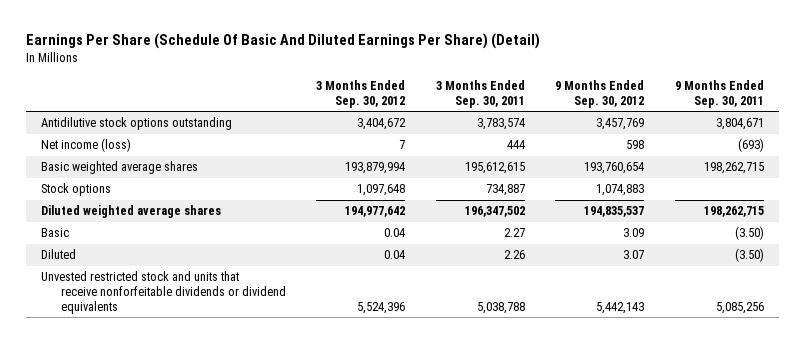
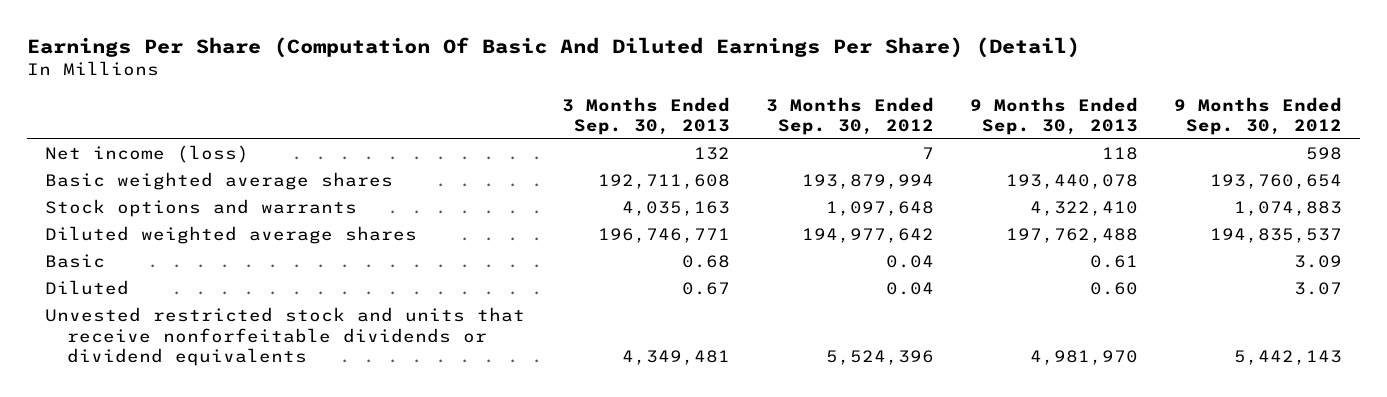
[25,33,540,50] Earnings Per Share (Schedule Of Basic And Diluted Earnings Per Share) (Detail) -> [27,36,1081,58] Earnings Per Share (Computation Of Basic And Diluted Earnings Per Share) (Detail)
[435,80,525,108] 3 Months Ended Sep. 30, 2011 -> none
[674,80,764,108] 9 Months Ended Sep. 30, 2011 -> none
none -> [561,96,730,136] 3 Months Ended Sep. 30, 2013
none -> [969,96,1138,136] 9 Months Ended Sep. 30, 2013
[41,117,233,131] Antidilutive stock options outstanding -> none
[41,183,112,197] Stock options -> [45,199,358,218] Stock options and warrants

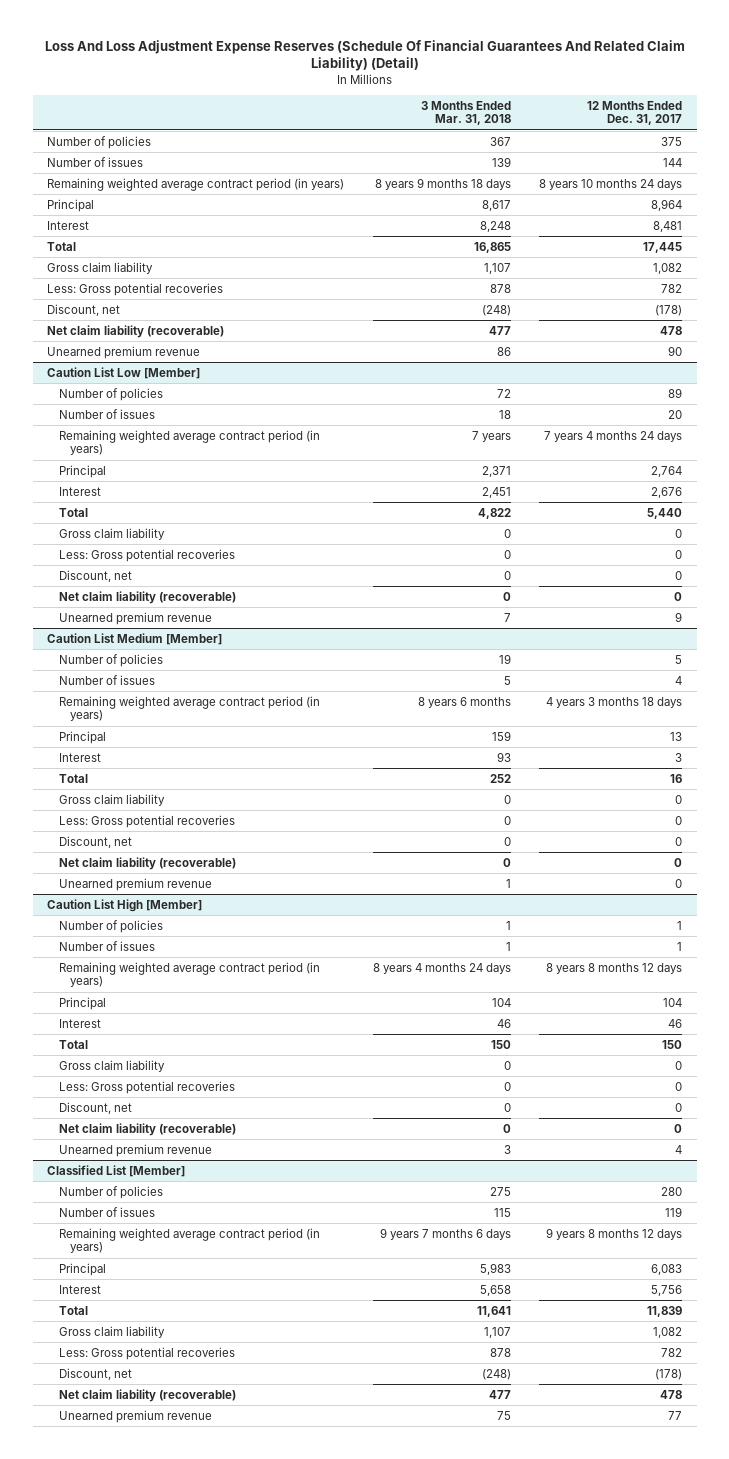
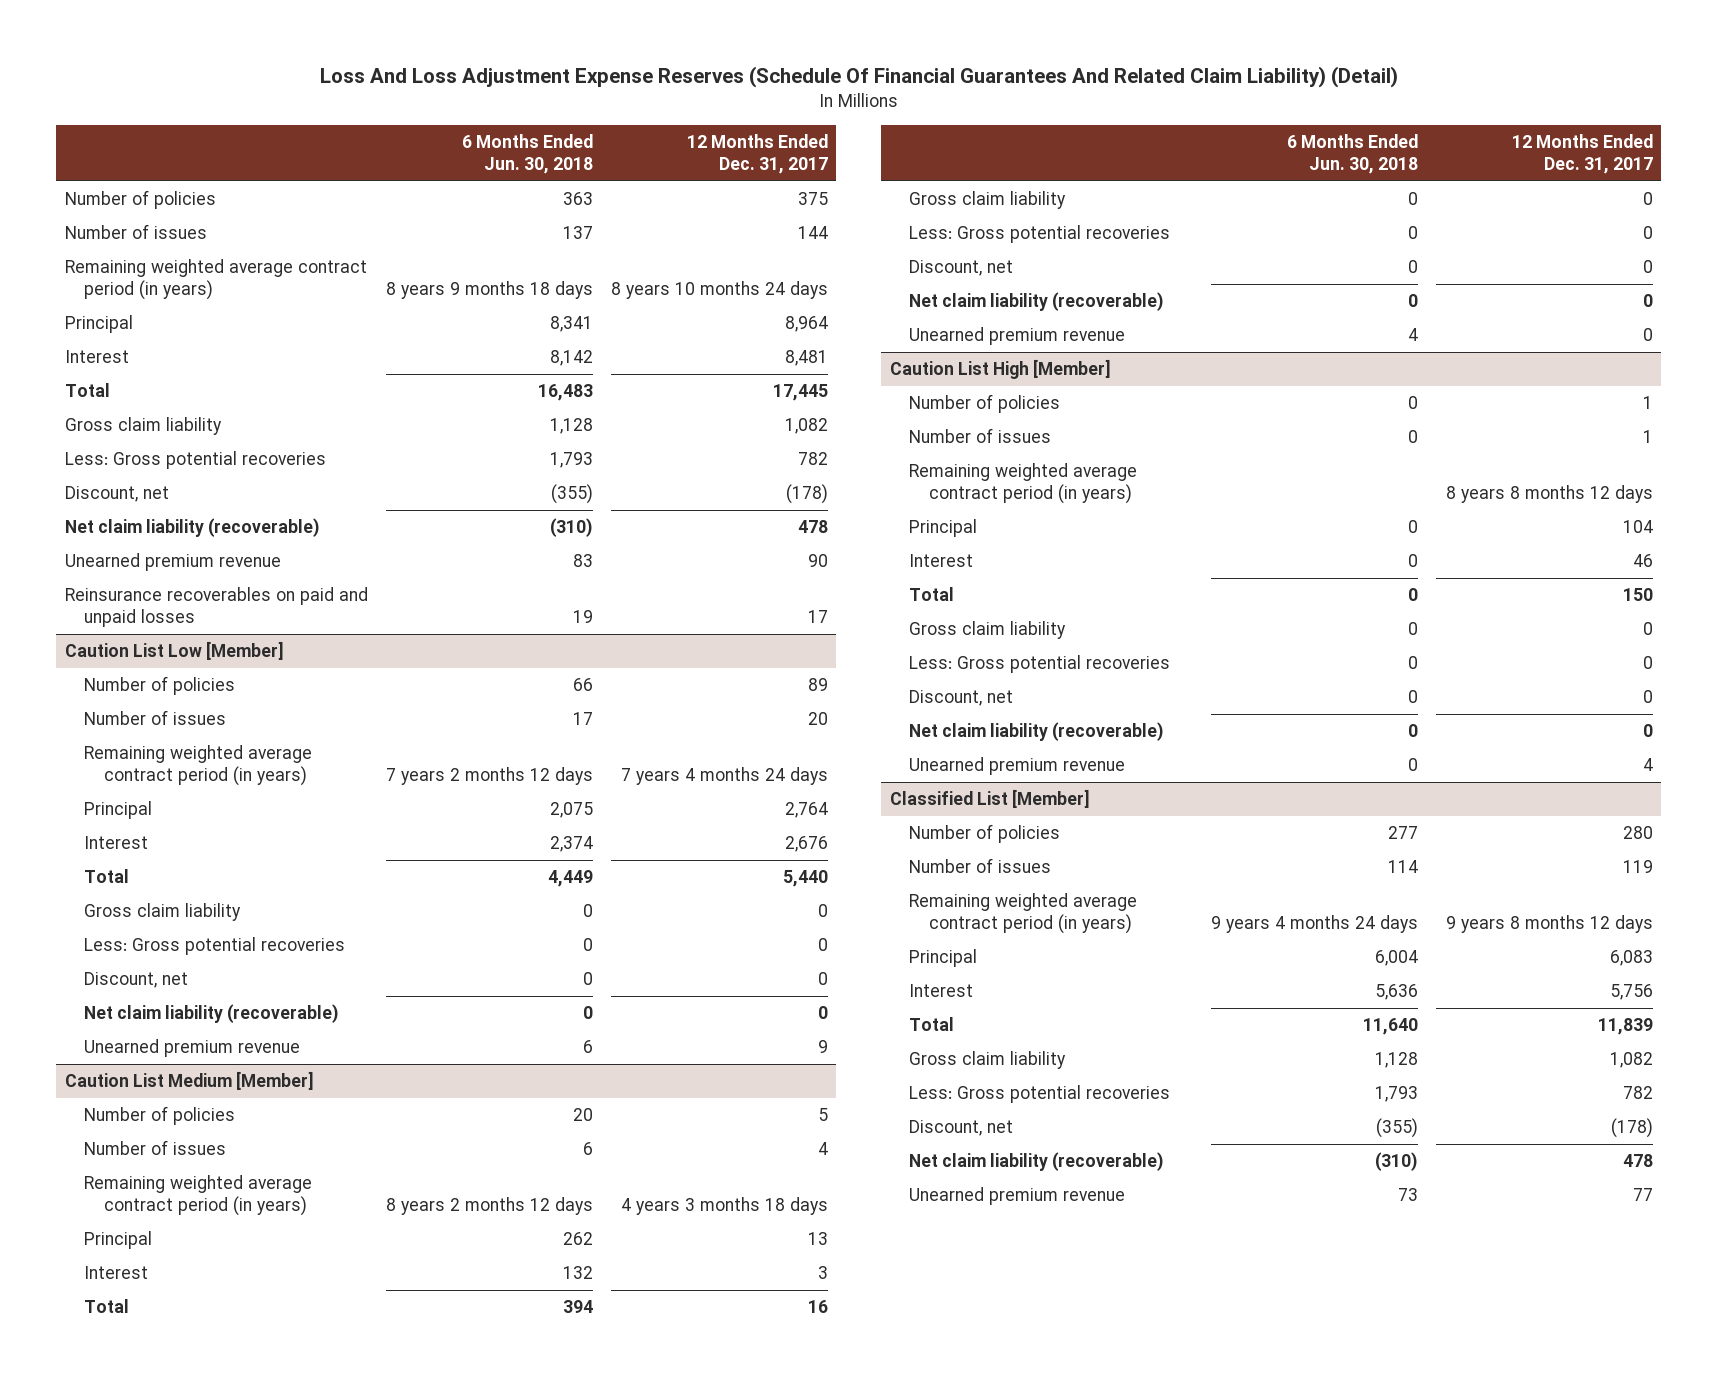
[420,100,511,126] 3 Months Ended Mar. 31, 2018 -> none
none -> [461,134,593,175] 6 Months Ended Jun. 30, 2018
none -> [64,587,368,628] Reinsurance recoverables on paid and unpaid losses

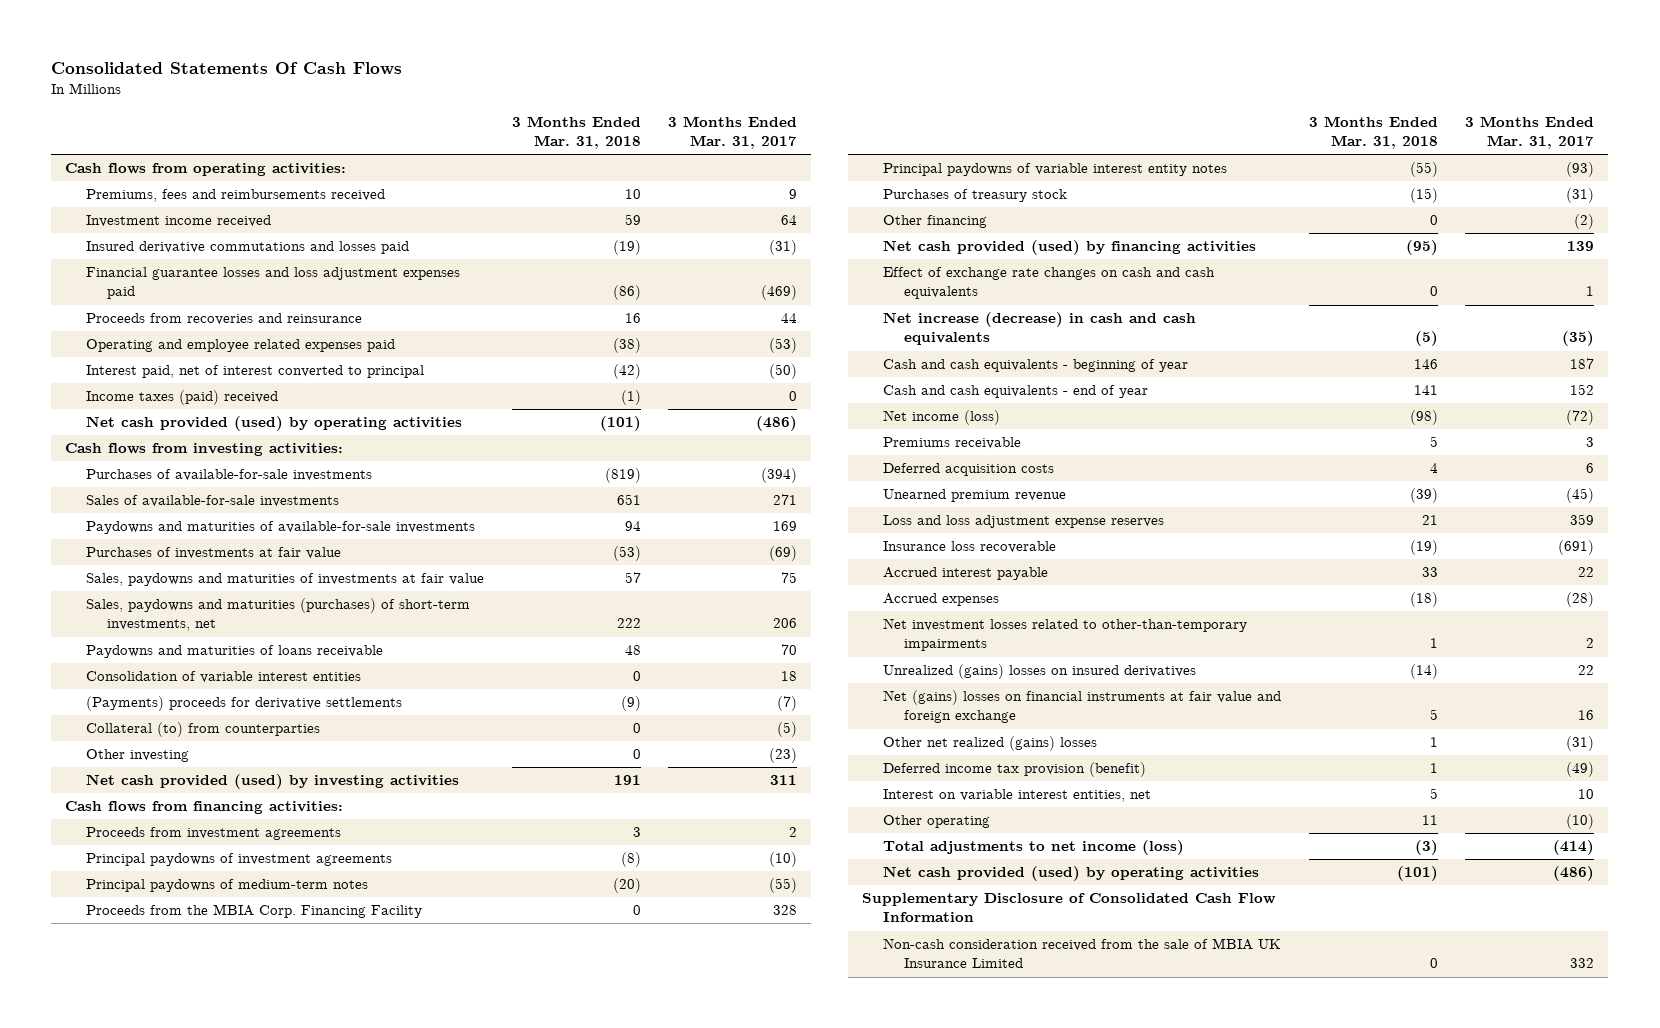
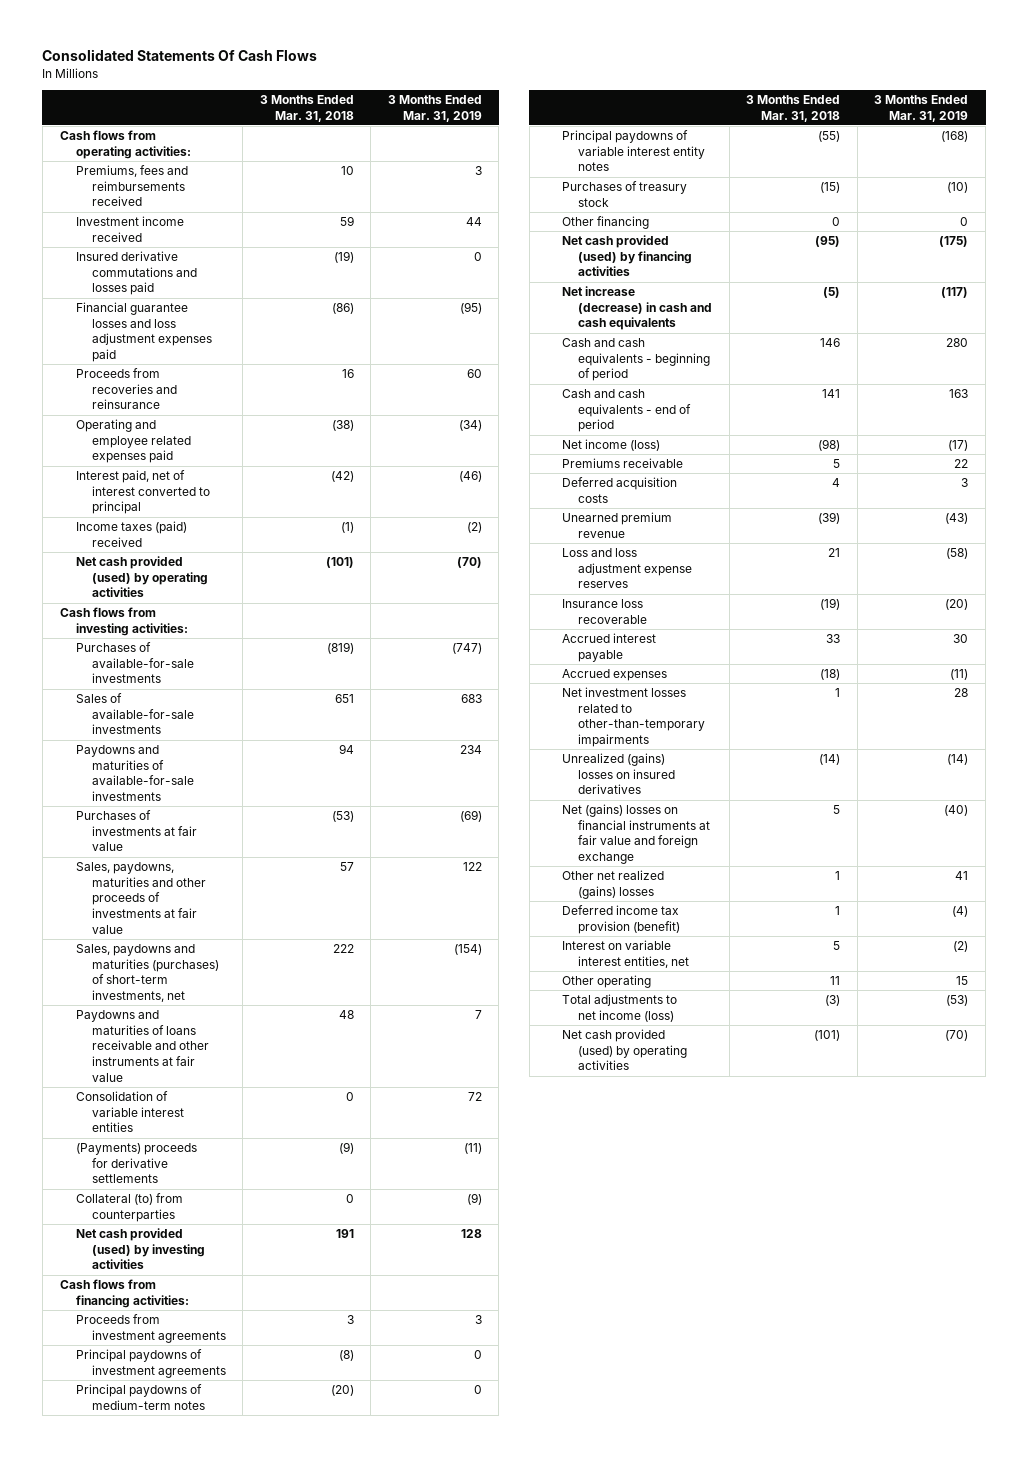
[668,116,798,150] 3 Months Ended Mar. 31, 2017 -> none
none -> [387,95,482,122] 3 Months Ended Mar. 31, 2019
[86,573,485,587] Sales, paydowns and maturities of investments at fair value -> [75,862,206,934] Sales, paydowns, maturities and other proceeds of investments at fair value
[86,645,384,659] Paydowns and maturities of loans receivable -> [75,1010,209,1082] Paydowns and maturities of loans receivable and other instruments at fair value
[86,749,190,763] Other investing -> none
[86,904,423,919] Proceeds from the MBIA Corp. Financing Facility -> none
[883,267,1216,300] Effect of exchange rate changes on cash and cash equivalents -> none
[883,359,1189,373] Cash and cash equivalents - beginning of year -> [562,338,711,382] Cash and cash equivalents - beginning of period
[883,385,1149,399] Cash and cash equivalents - end of year -> [562,389,692,433] Cash and cash equivalents - end of period
[862,893,1277,923] Supplementary Disclosure of Consolidated Cash Flow Information -> none
[883,938,1282,969] Non-cash consideration received from the sale of MBIA UK Insurance Limited -> none

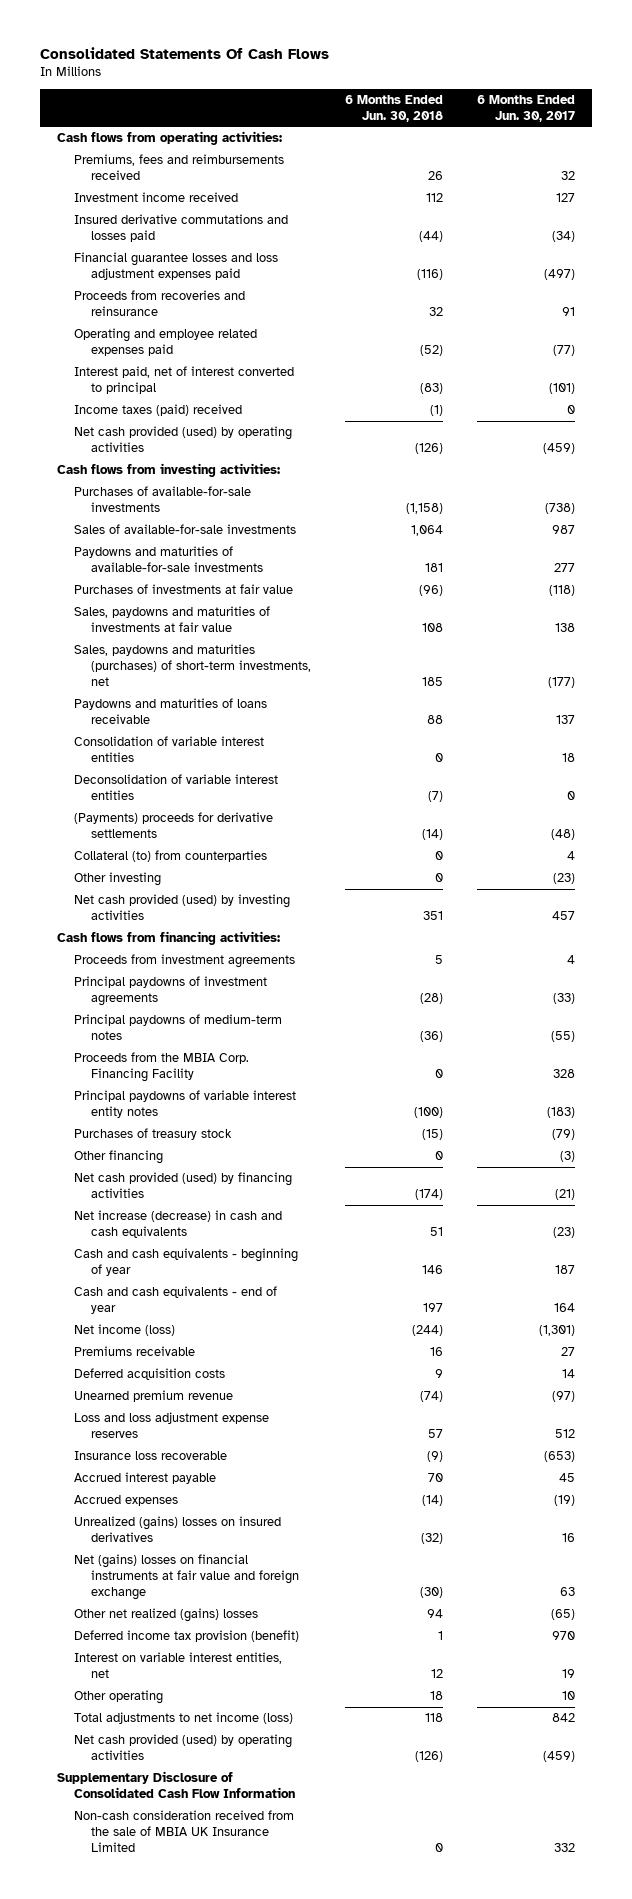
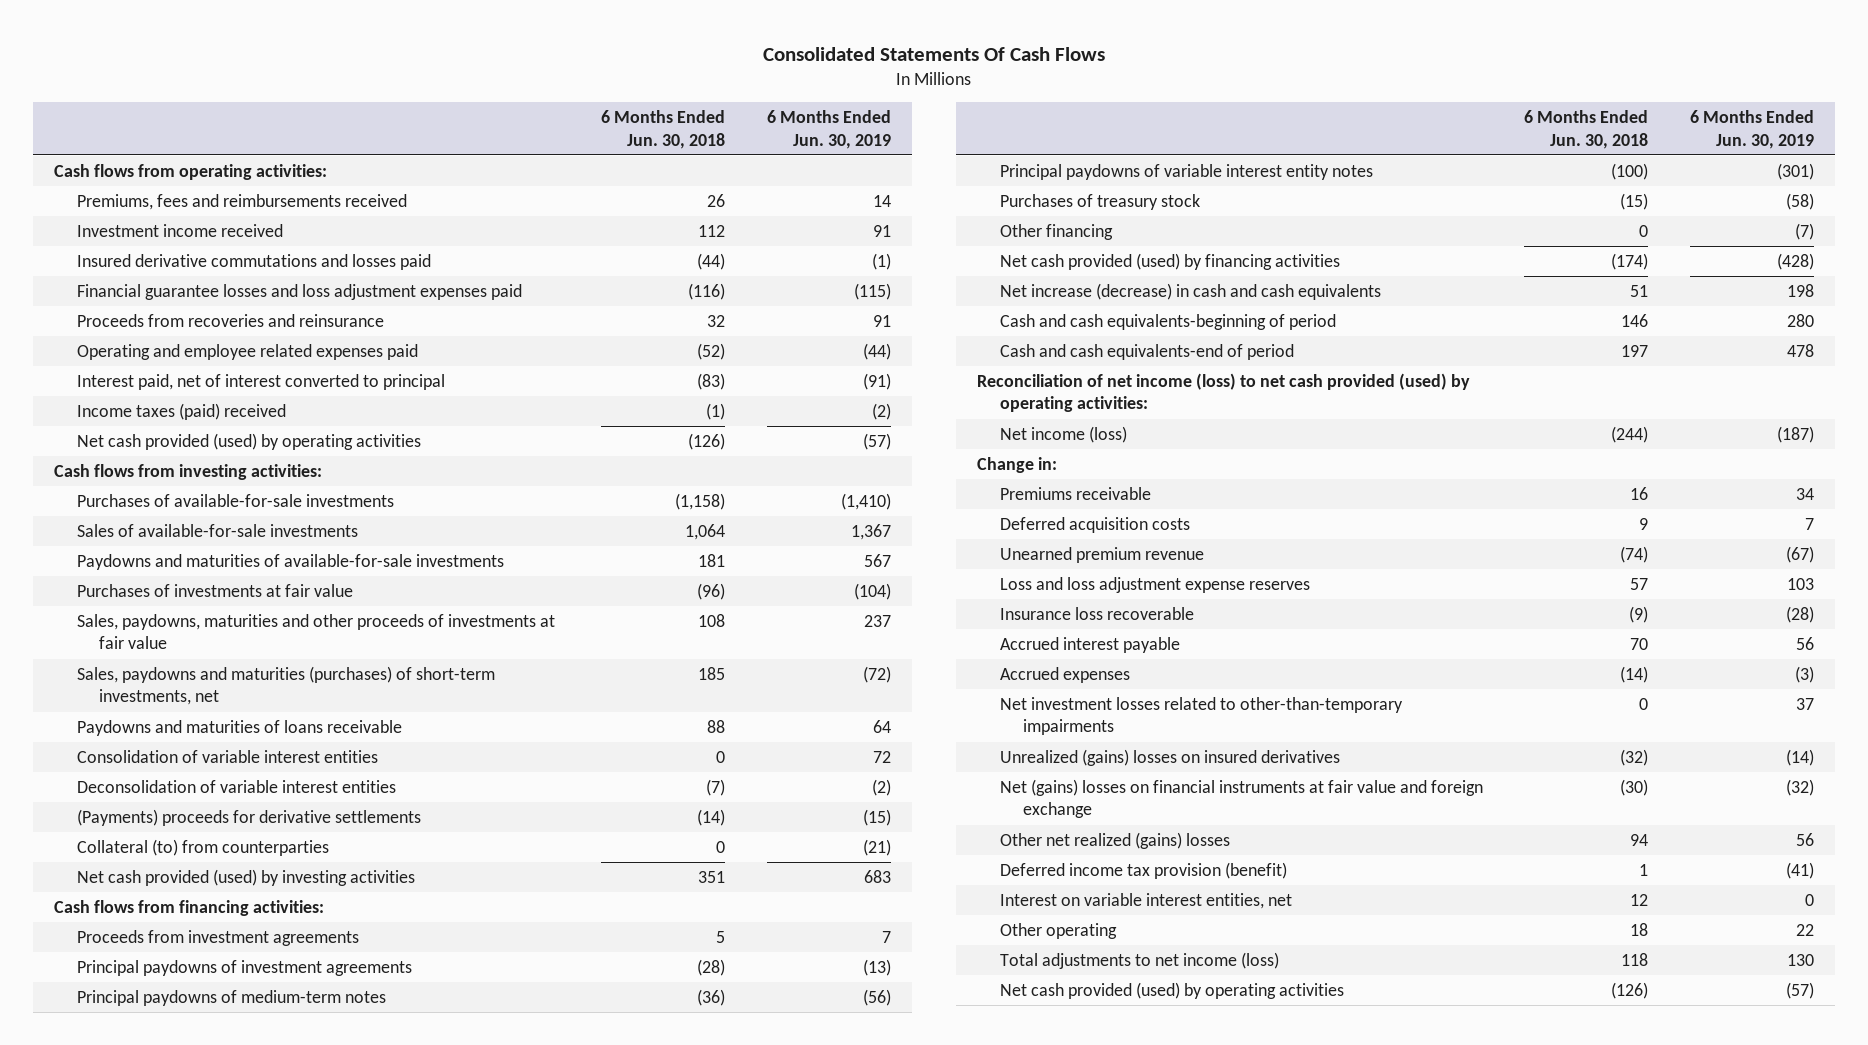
[477,94,576,122] 6 Months Ended Jun. 30, 2017 -> none
none -> [766,110,891,149] 6 Months Ended Jun. 30, 2019
[73,606,270,633] Sales, paydowns and maturities of investments at fair value -> [76,613,555,650] Sales, paydowns, maturities and other proceeds of investments at fair value
[73,872,161,887] Other investing -> none
[73,1052,249,1083] Proceeds from the MBIA Corp. Financing Facility -> none
[73,1248,298,1277] Cash and cash equivalents - beginning of year -> [999,313,1336,330] Cash and cash equivalents-beginning of period
[73,1286,277,1315] Cash and cash equivalents - end of year -> [999,343,1294,360] Cash and cash equivalents-end of period
none -> [977,372,1471,413] Reconciliation of net income (loss) to net cash provided (used) by operating activities:
none -> [977,456,1058,473] Change in:
none -> [999,696,1403,736] Net investment losses related to other-than-temporary impairments
[56,1771,295,1799] Supplementary Disclosure of Consolidated Cash Flow Information -> none
[73,1810,294,1852] Non-cash consideration received from the sale of MBIA UK Insurance Limited -> none

